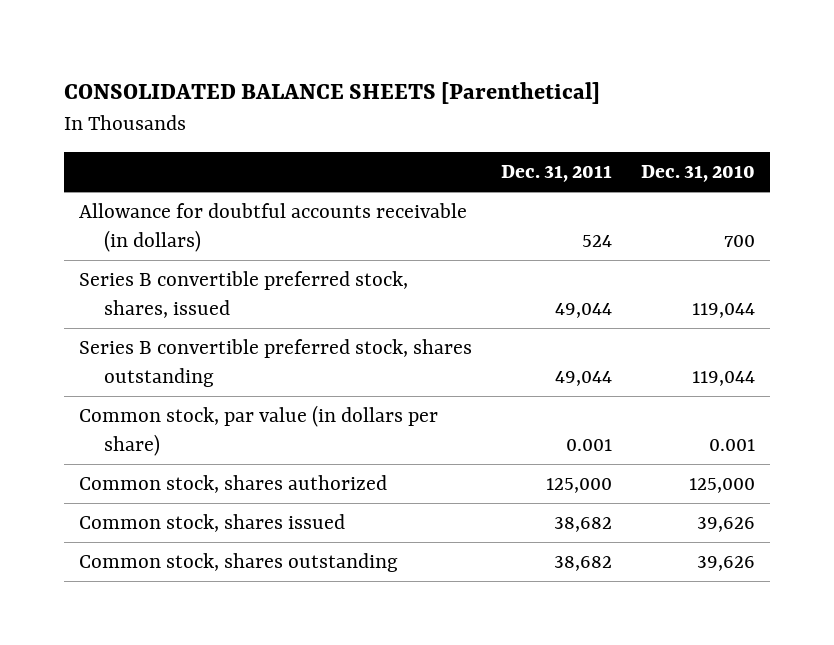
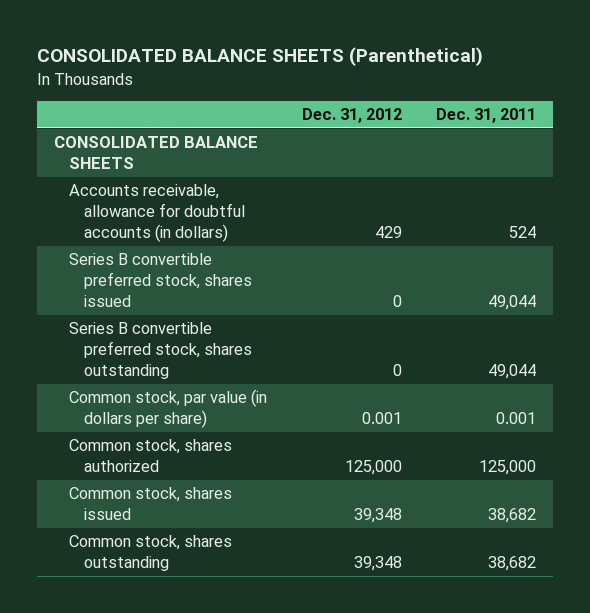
[63,82,600,105] CONSOLIDATED BALANCE SHEETS [Parenthetical] -> [36,47,483,67] CONSOLIDATED BALANCE SHEETS (Parenthetical)
[641,165,756,183] Dec. 31, 2010 -> none
none -> [301,108,402,124] Dec. 31, 2012
none -> [54,136,259,170] CONSOLIDATED BALANCE SHEETS
[78,203,467,252] Allowance for doubtful accounts receivable (in dollars) -> [69,184,246,243] Accounts receivable, allowance for doubtful accounts (in dollars)
[78,271,408,318] Series B convertible preferred stock, shares, issued -> [69,253,253,308] Series B convertible preferred stock, shares issued

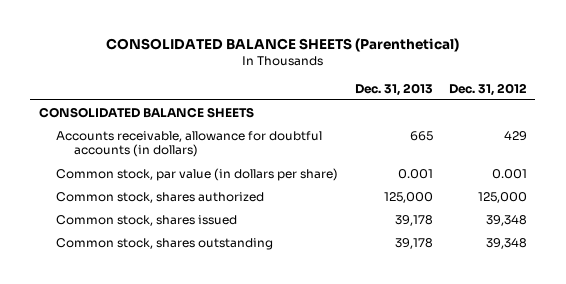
[435,108,536,124] Dec. 31, 2011 -> none
none -> [354,82,433,96] Dec. 31, 2013
[69,253,253,308] Series B convertible preferred stock, shares issued -> none
[69,322,253,380] Series B convertible preferred stock, shares outstanding -> none

